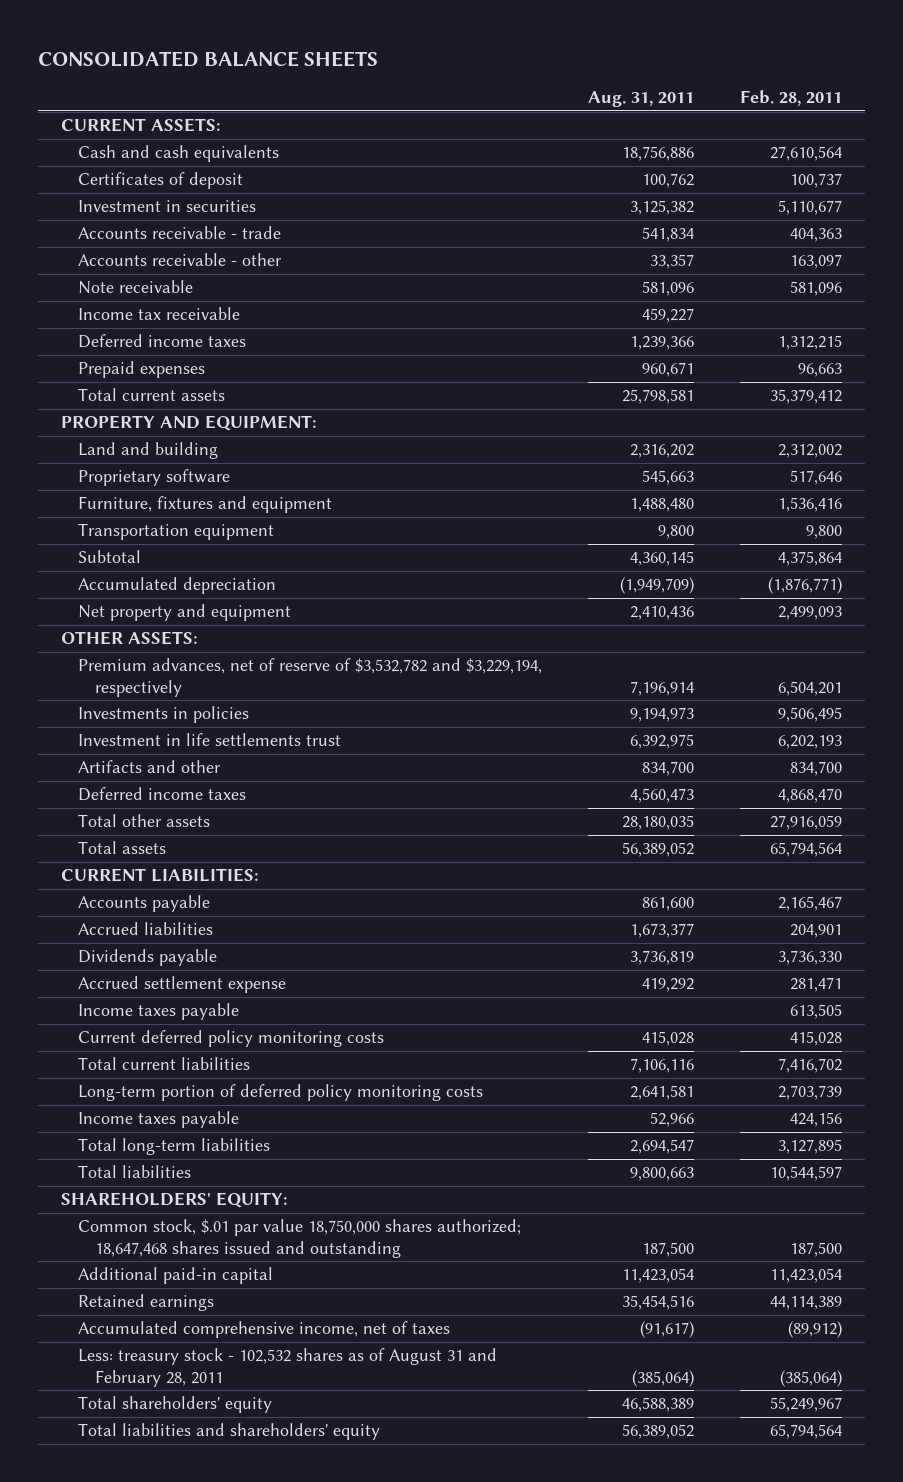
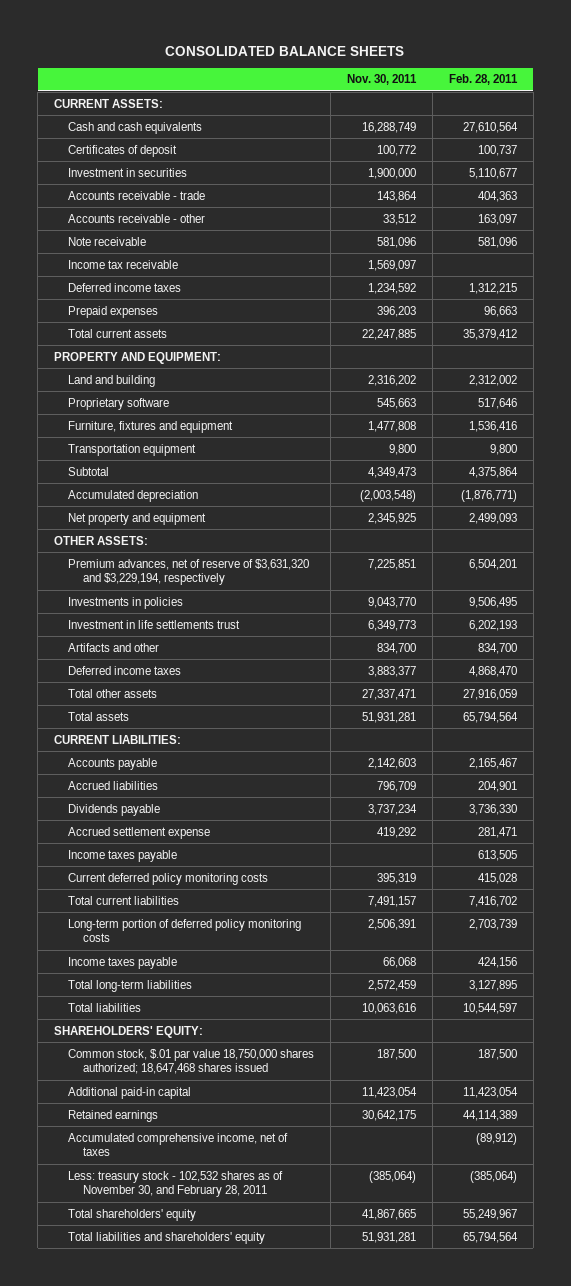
[588,90,695,107] Aug. 31, 2011 -> none
none -> [347,74,418,86] Nov. 30, 2011
[78,658,543,697] Premium advances, net of reserve of $3,532,782 and $3,229,194, respectively -> [68,558,310,585] Premium advances, net of reserve of $3,631,320 and $3,229,194, respectively
[78,1219,522,1258] Common stock, $.01 par value 18,750,000 shares authorized; 18,647,468 shares issued and outstanding -> [68,1048,315,1074] Common stock, $.01 par value 18,750,000 shares authorized; 18,647,468 shares issued
[78,1348,498,1387] Less: treasury stock - 102,532 shares as of August 31 and February 28, 2011 -> [68,1170,284,1197] Less: treasury stock - 102,532 shares as of November 30, and February 28, 2011

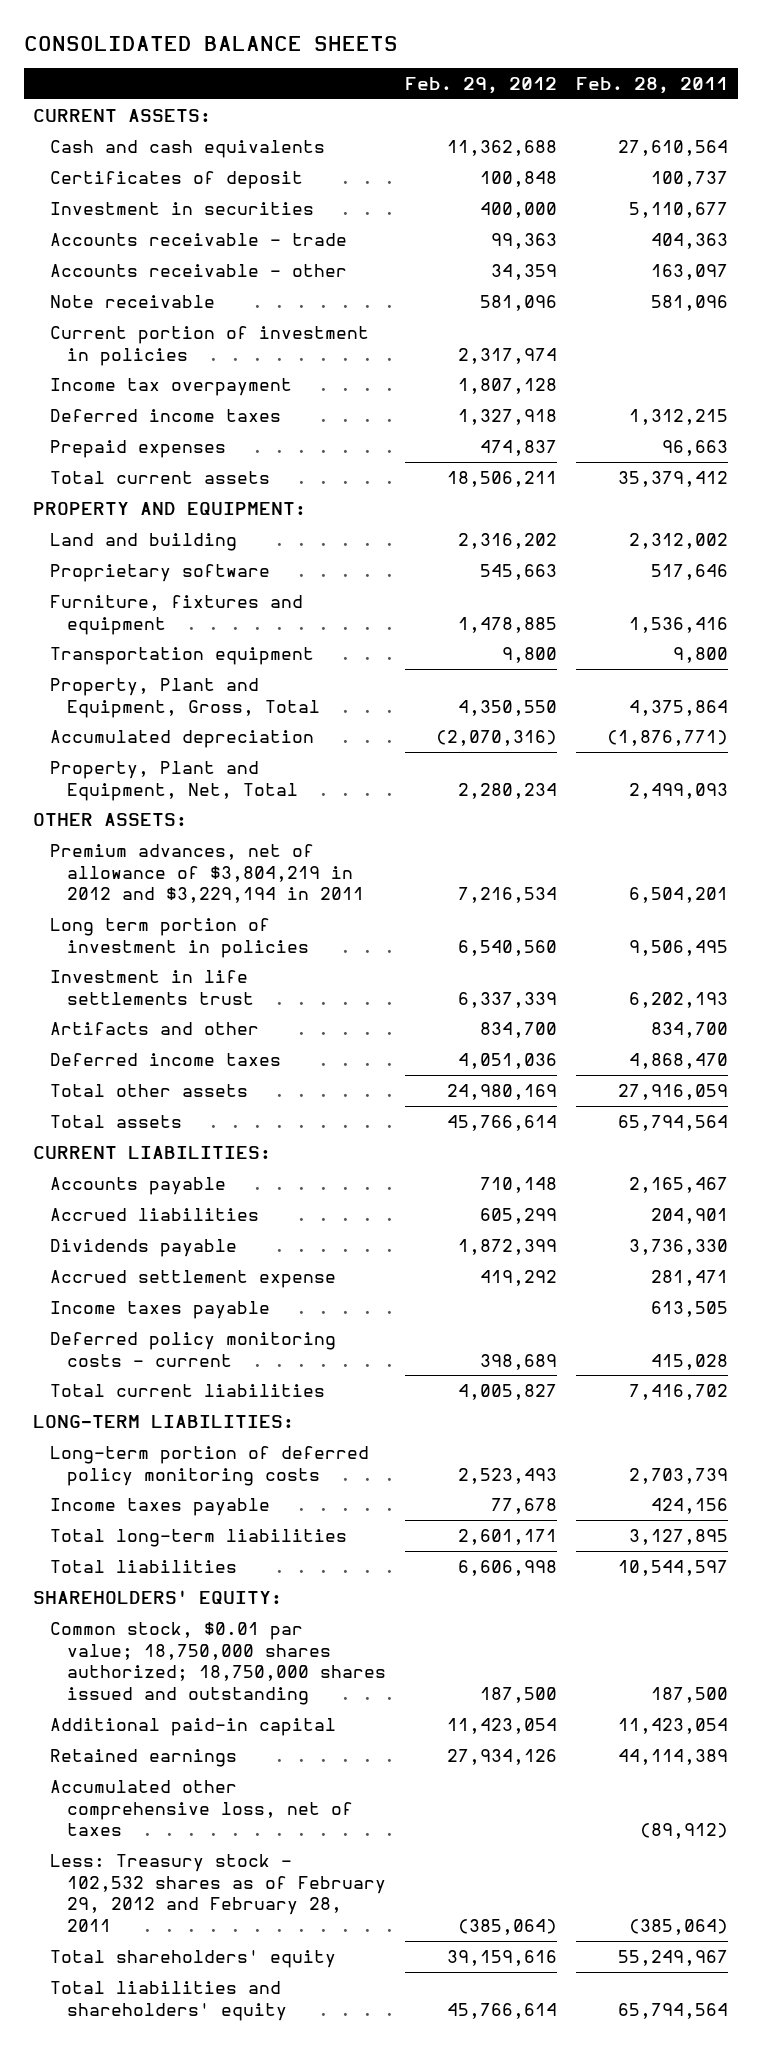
[347,74,418,86] Nov. 30, 2011 -> none
none -> [404,77,557,95] Feb. 29, 2012
none -> [49,325,369,366] Current portion of investment in policies
[68,259,179,269] Income tax receivable -> [49,377,292,396] Income tax overpayment
[68,466,110,476] Subtotal -> [49,677,320,718] Property, Plant and Equipment, Gross, Total
[68,512,207,525] Net property and equipment -> [49,760,298,801] Property, Plant and Equipment, Net, Total
[68,558,310,585] Premium advances, net of reserve of $3,631,320 and $3,229,194, respectively -> [49,843,364,904] Premium advances, net of allowance of $3,804,219 in 2012 and $3,229,194 in 2011
[68,596,184,609] Investments in policies -> [49,917,309,958] Long term portion of investment in policies
[68,872,269,885] Current deferred policy monitoring costs -> [49,1331,336,1367] Deferred policy monitoring costs - current
none -> [33,1414,295,1428] LONG-TERM LIABILITIES:
[68,1048,315,1074] Common stock, $.01 par value 18,750,000 shares authorized; 18,647,468 shares issued -> [49,1621,386,1706] Common stock, $0.01 par value; 18,750,000 shares authorized; 18,750,000 shares issued and outstanding
[68,1132,289,1156] Accumulated comprehensive income, net of taxes -> [49,1779,353,1837] Accumulated other comprehensive loss, net of taxes
[68,1170,284,1197] Less: treasury stock - 102,532 shares as of November 30, and February 28, 2011 -> [49,1853,386,1933] Less: Treasury stock - 102,532 shares as of February 29, 2012 and February 28, 2011

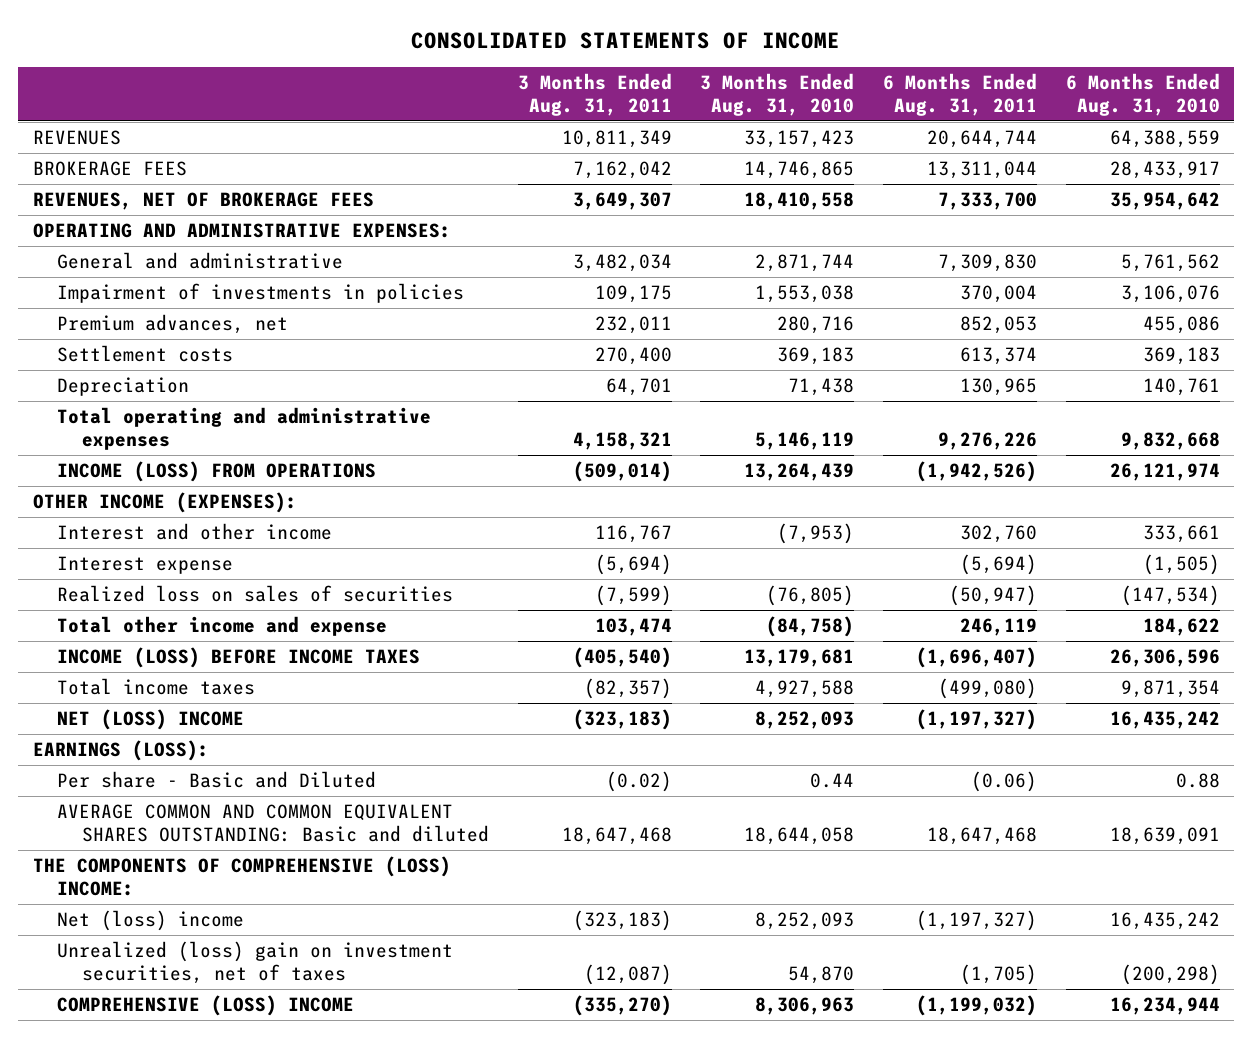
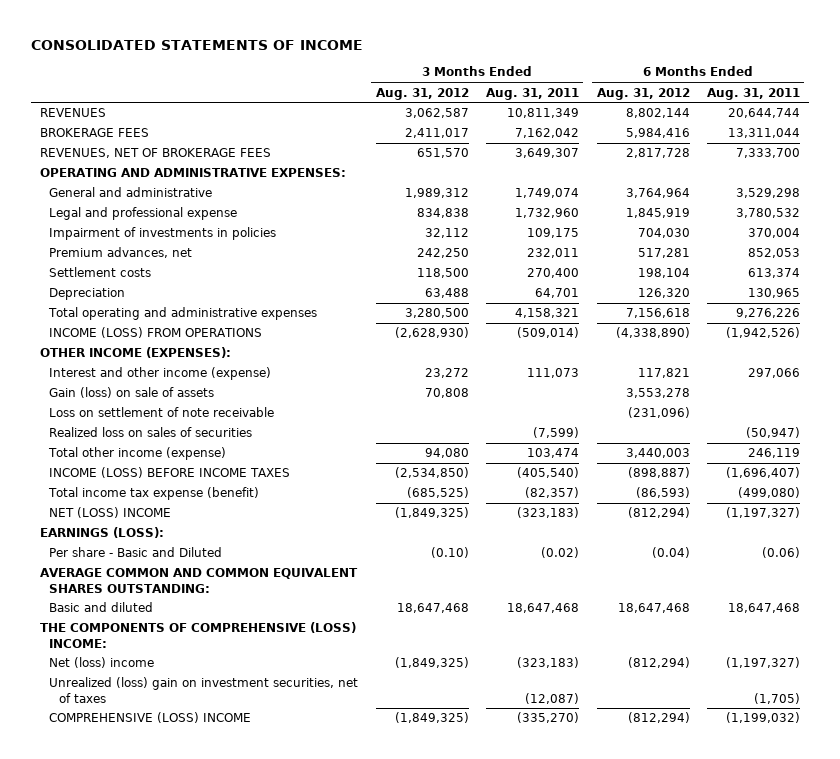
[700,73,855,116] 3 Months Ended Aug. 31, 2010 -> none
[1065,73,1220,116] 6 Months Ended Aug. 31, 2010 -> none
none -> [375,87,469,100] Aug. 31, 2012
none -> [596,87,690,100] Aug. 31, 2012
[572,254,672,273] 3,482,034 -> [515,188,580,199] 1,749,074
[938,254,1038,273] 7,309,830 -> [736,188,801,199] 3,529,298
none -> [49,207,238,221] Legal and professional expense
[57,556,234,575] Interest expense -> none
[57,523,333,541] Interest and other income -> [49,367,272,381] Interest and other income (expense)
[594,525,672,544] 116,767 -> [527,368,580,379] 111,073
[960,525,1038,544] 302,760 -> [748,368,801,379] 297,066
none -> [49,387,215,399] Gain (loss) on sale of assets
none -> [49,407,275,418] Loss on settlement of note receivable
[57,616,388,637] Total other income and expense -> [48,447,227,461] Total other income (expense)
[57,678,256,696] Total income taxes -> [48,487,260,501] Total income tax expense (benefit)
none -> [39,568,358,593] AVERAGE COMMON AND COMMON EQUIVALENT SHARES OUTSTANDING:
[57,804,489,843] AVERAGE COMMON AND COMMON EQUIVALENT SHARES OUTSTANDING: Basic and diluted -> [49,602,154,613] Basic and diluted

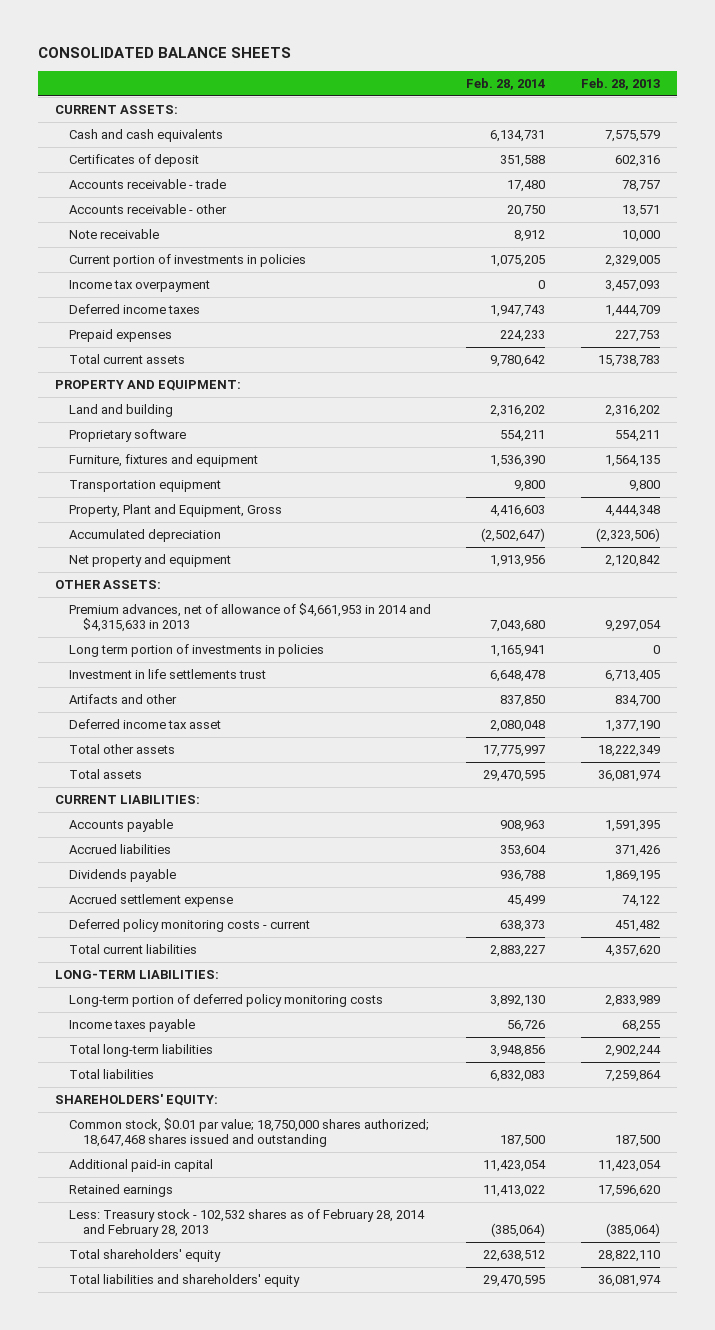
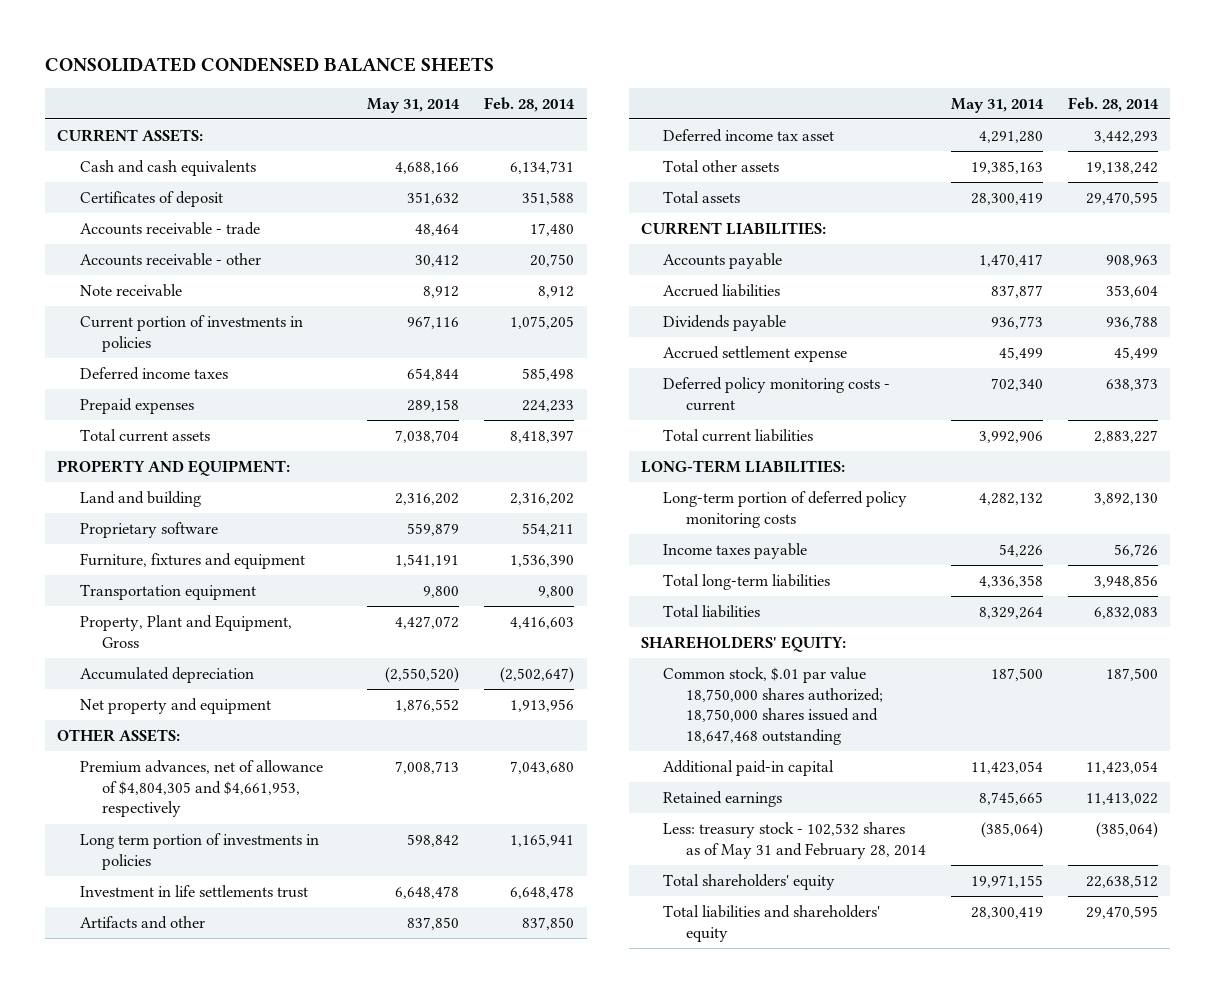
[37,46,291,58] CONSOLIDATED BALANCE SHEETS -> [44,56,494,72] CONSOLIDATED CONDENSED BALANCE SHEETS
[580,77,660,90] Feb. 28, 2013 -> none
none -> [367,97,461,113] May 31, 2014
[69,280,211,293] Income tax overpayment -> none
[490,305,546,318] 1,947,743 -> [522,368,575,382] 585,498
[490,355,546,368] 9,780,642 -> [510,430,575,444] 8,418,397
[69,603,432,633] Premium advances, net of allowance of $4,661,953 in 2014 and $4,315,633 in 2013 -> [79,760,323,818] Premium advances, net of allowance of $4,804,305 and $4,661,953, respectively
[490,720,546,733] 2,080,048 -> [1093,131,1158,144] 3,442,293
[483,745,546,758] 17,775,997 -> [1085,162,1158,175] 19,138,242
[69,1118,430,1148] Common stock, $0.01 par value; 18,750,000 shares authorized; 18,647,468 shares issued and outstanding -> [663,667,883,746] Common stock, $.01 par value 18,750,000 shares authorized; 18,750,000 shares issued and 18,647,468 outstanding
[69,1209,426,1238] Less: Treasury stock - 102,532 shares as of February 28, 2014 and February 28, 2013 -> [663,822,926,859] Less: treasury stock - 102,532 shares as of May 31 and February 28, 2014

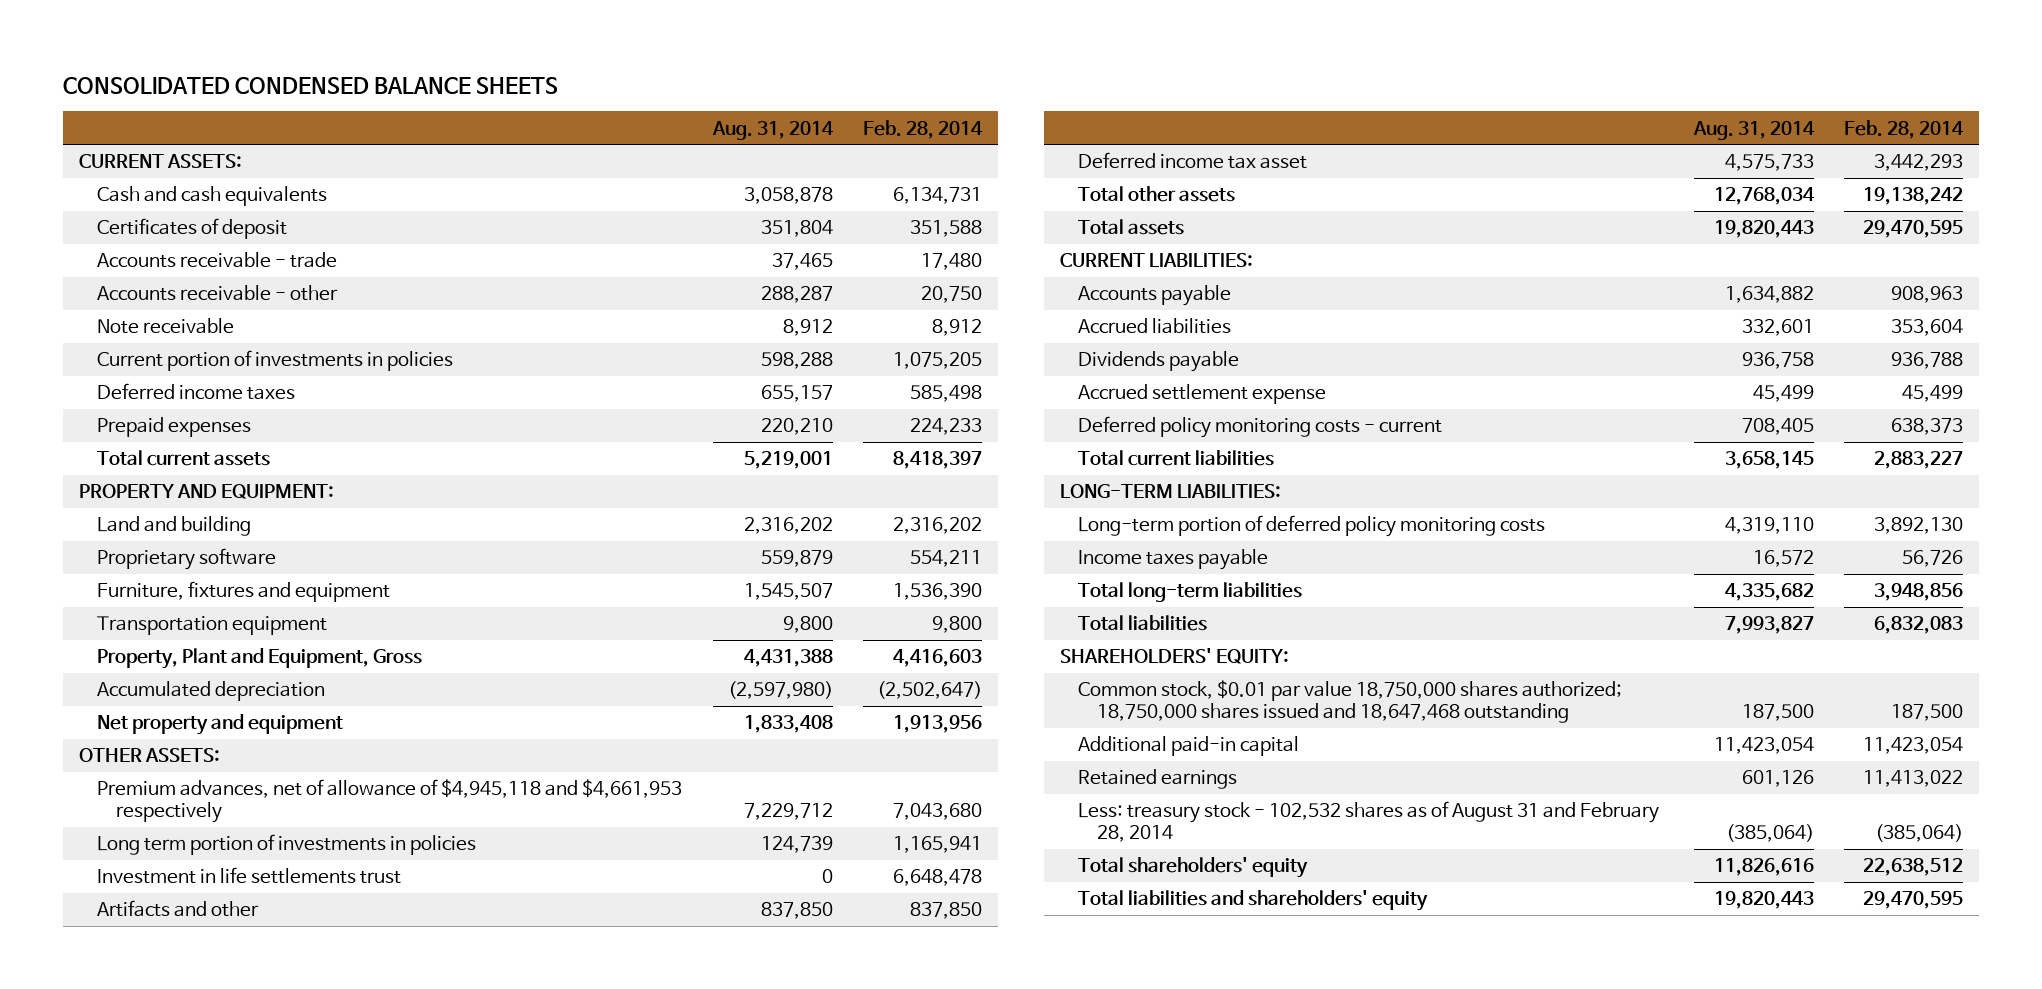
[367,97,461,113] May 31, 2014 -> none
none -> [711,120,834,140] Aug. 31, 2014
[79,760,323,818] Premium advances, net of allowance of $4,804,305 and $4,661,953, respectively -> [97,779,683,824] Premium advances, net of allowance of $4,945,118 and $4,661,953 respectively
[663,667,883,746] Common stock, $.01 par value 18,750,000 shares authorized; 18,750,000 shares issued and 18,647,468 outstanding -> [1078,680,1623,724] Common stock, $0.01 par value 18,750,000 shares authorized; 18,750,000 shares issued and 18,647,468 outstanding
[663,822,926,859] Less: treasury stock - 102,532 shares as of May 31 and February 28, 2014 -> [1078,801,1660,843] Less: treasury stock - 102,532 shares as of August 31 and February 28, 2014

